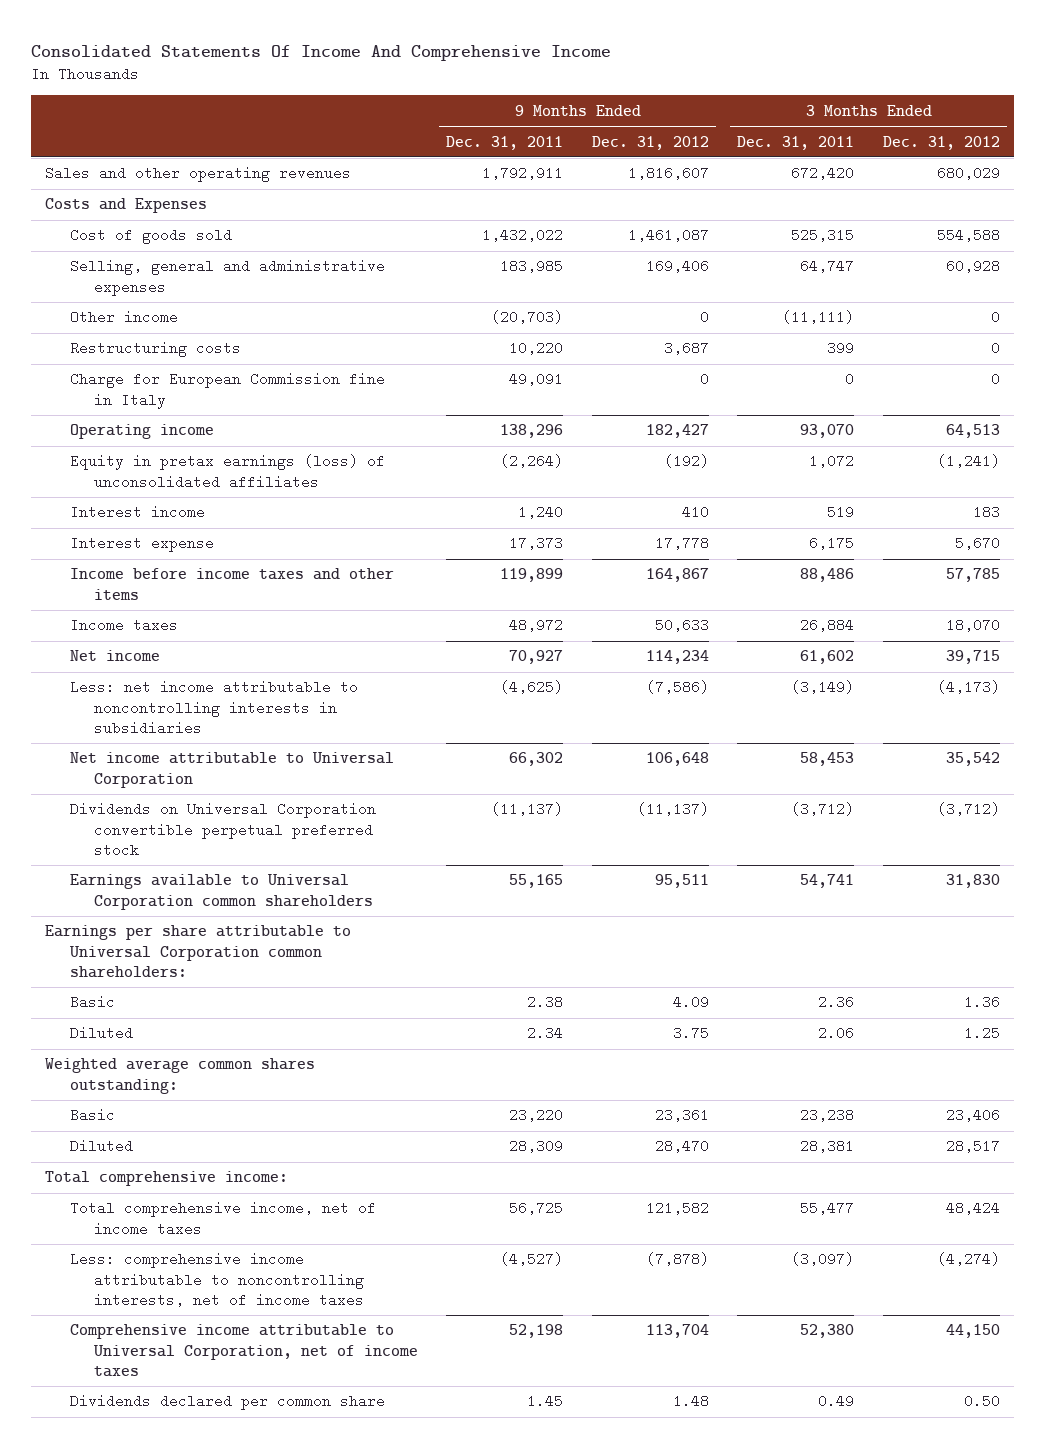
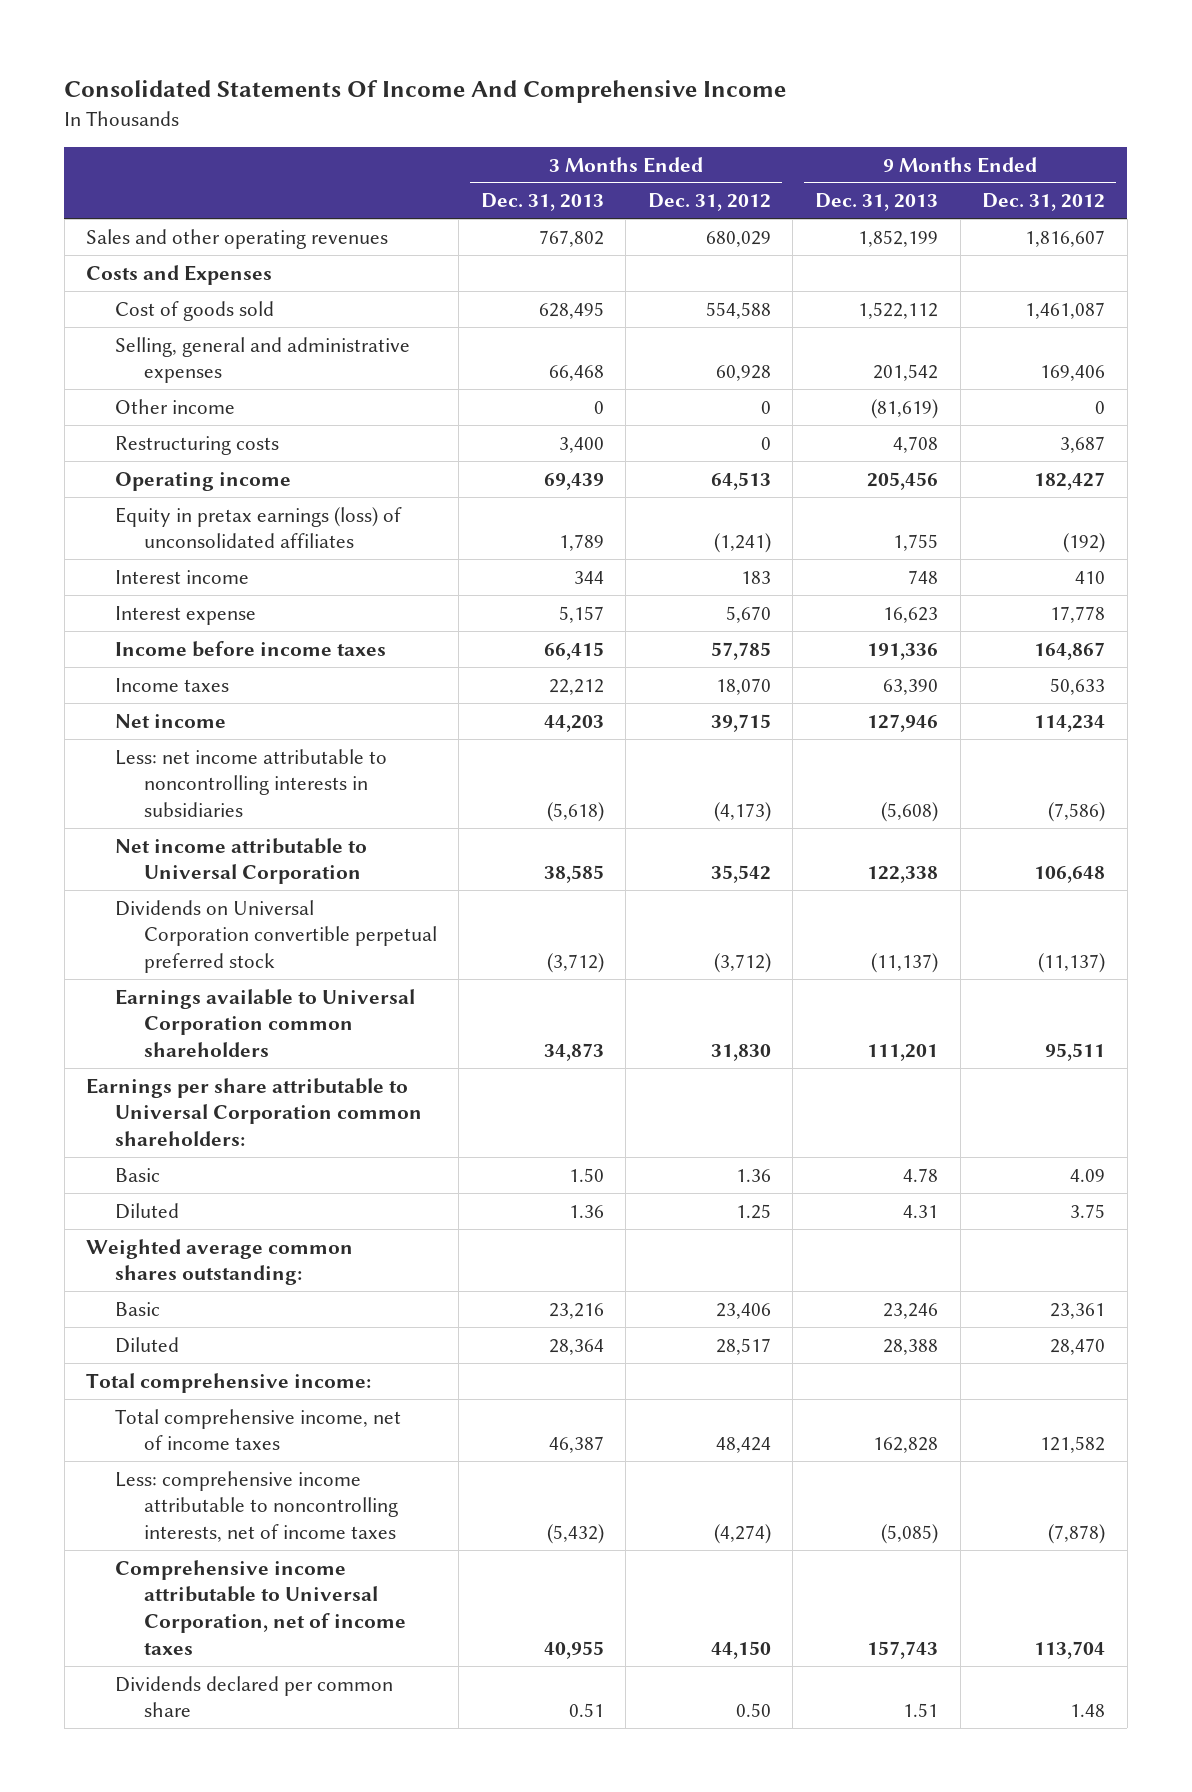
[446,135,564,150] Dec. 31, 2011 -> none
[737,135,855,150] Dec. 31, 2011 -> none
none -> [480,193,604,212] Dec. 31, 2013
none -> [815,193,939,212] Dec. 31, 2013
[69,372,385,409] Charge for European Commission fine in Italy -> none
[69,568,394,600] Income before income taxes and other items -> [114,640,386,657] Income before income taxes

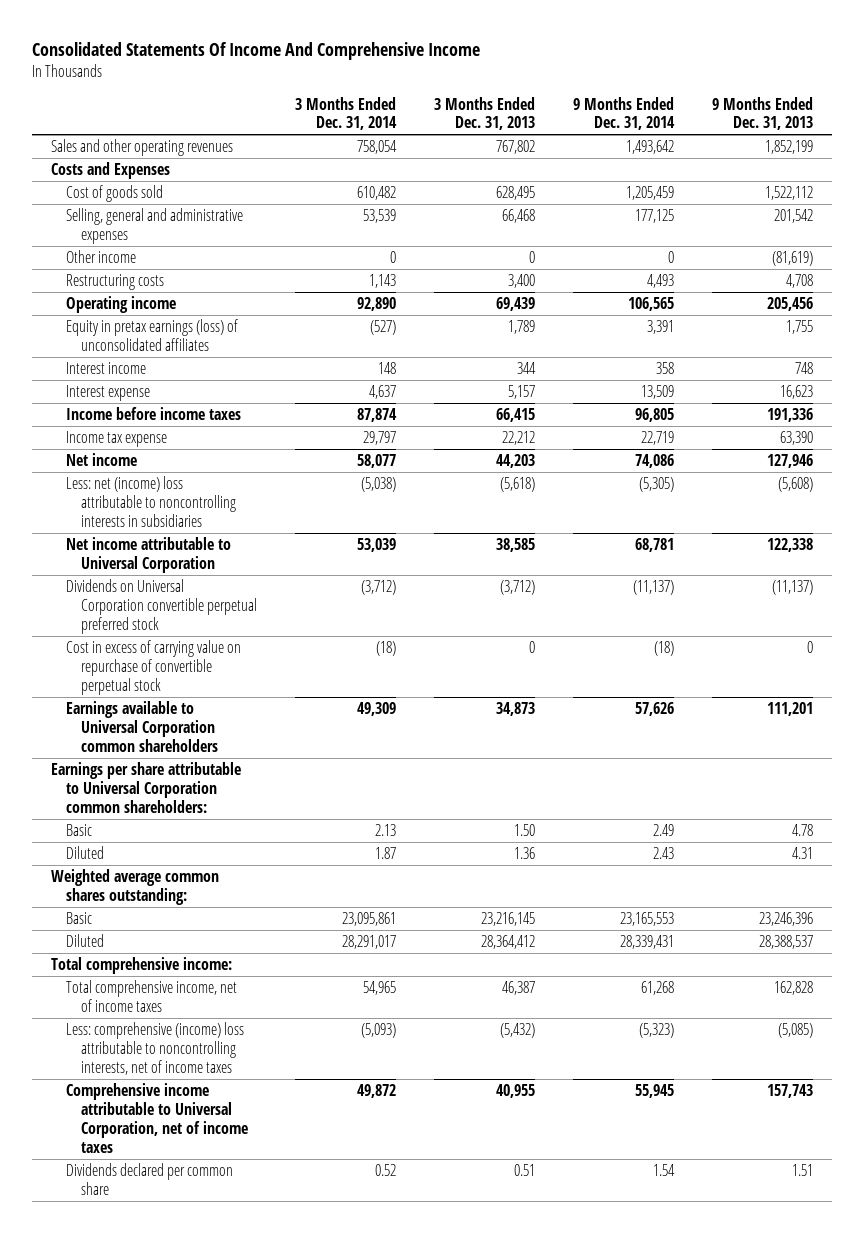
[647,193,771,212] Dec. 31, 2012 -> none
[982,193,1106,212] Dec. 31, 2012 -> none
none -> [294,96,397,131] 3 Months Ended Dec. 31, 2014
none -> [572,96,675,131] 9 Months Ended Dec. 31, 2014
[114,677,229,692] Income taxes -> [65,431,167,448] Income tax expense
[114,748,387,818] Less: net income attributable to noncontrolling interests in subsidiaries -> [65,476,236,527] Less: net (income) loss attributable to noncontrolling interests in subsidiaries
none -> [65,640,241,695] Cost in excess of carrying value on repurchase of convertible perpetual stock
[548,1302,604,1319] 23,216 -> [480,912,535,927] 23,216,145
[883,1302,939,1319] 23,246 -> [758,912,813,927] 23,246,396
[548,1338,604,1355] 28,364 -> [480,935,535,950] 28,364,412
[883,1338,939,1355] 28,388 -> [758,935,813,950] 28,388,537
[114,1470,398,1543] Less: comprehensive income attributable to noncontrolling interests, net of income taxes -> [65,1022,244,1075] Less: comprehensive (income) loss attributable to noncontrolling interests, net of income taxes

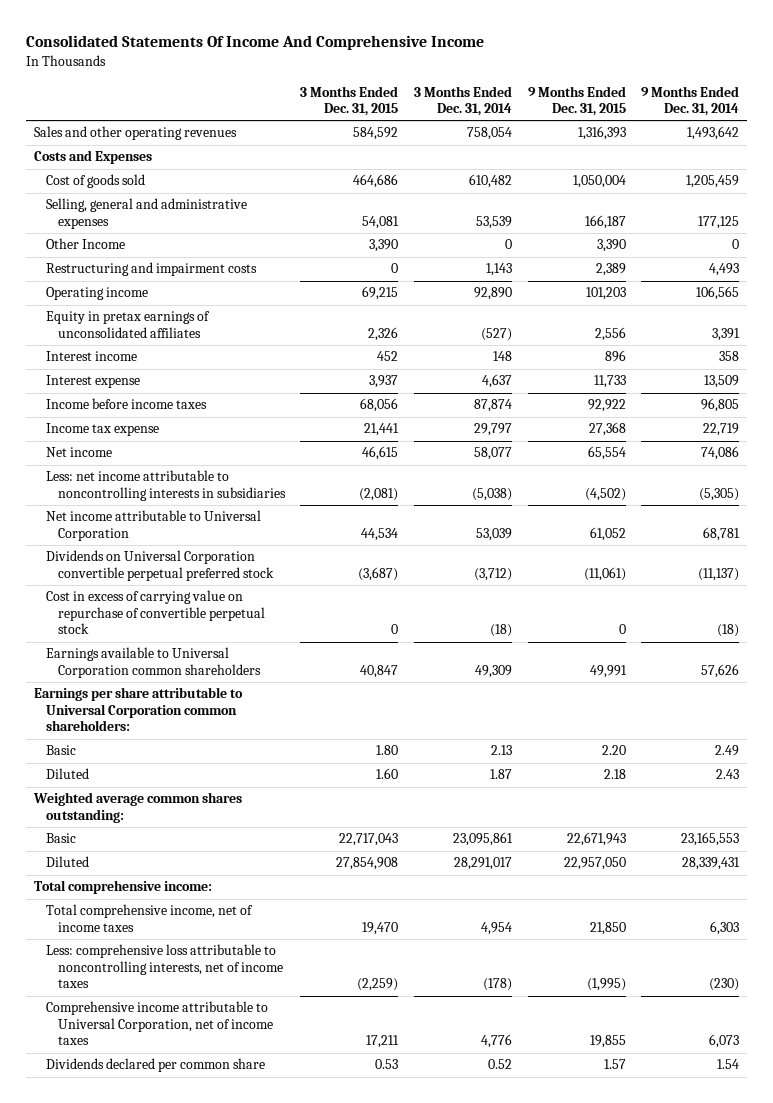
[433,96,535,131] 3 Months Ended Dec. 31, 2013 -> none
[711,96,813,131] 9 Months Ended Dec. 31, 2013 -> none
none -> [300,85,399,117] 3 Months Ended Dec. 31, 2015
none -> [527,85,626,117] 9 Months Ended Dec. 31, 2015
[65,250,136,264] Other income -> [45,238,125,250] Other Income
[65,274,164,291] Restructuring costs -> [45,262,257,277] Restructuring and impairment costs
[65,319,238,351] Equity in pretax earnings (loss) of unconsolidated affiliates -> [45,311,210,338] Equity in pretax earnings of unconsolidated affiliates
[65,476,236,527] Less: net (income) loss attributable to noncontrolling interests in subsidiaries -> [45,470,286,501] Less: net income attributable to noncontrolling interests in subsidiaries
[362,981,396,996] 54,965 -> [480,921,512,935] 4,954
[640,981,674,996] 61,268 -> [710,920,740,935] 6,303
[65,1022,244,1075] Less: comprehensive (income) loss attributable to noncontrolling interests, net of income taxes -> [45,944,283,989] Less: comprehensive loss attributable to noncontrolling interests, net of income taxes
[360,1023,396,1039] (5,093) -> [482,978,512,992] (178)
[638,1023,674,1039] (5,323) -> [709,978,740,992] (230)
[356,1084,396,1099] 49,872 -> [480,1034,512,1049] 4,776
[634,1084,674,1099] 55,945 -> [709,1034,740,1049] 6,073

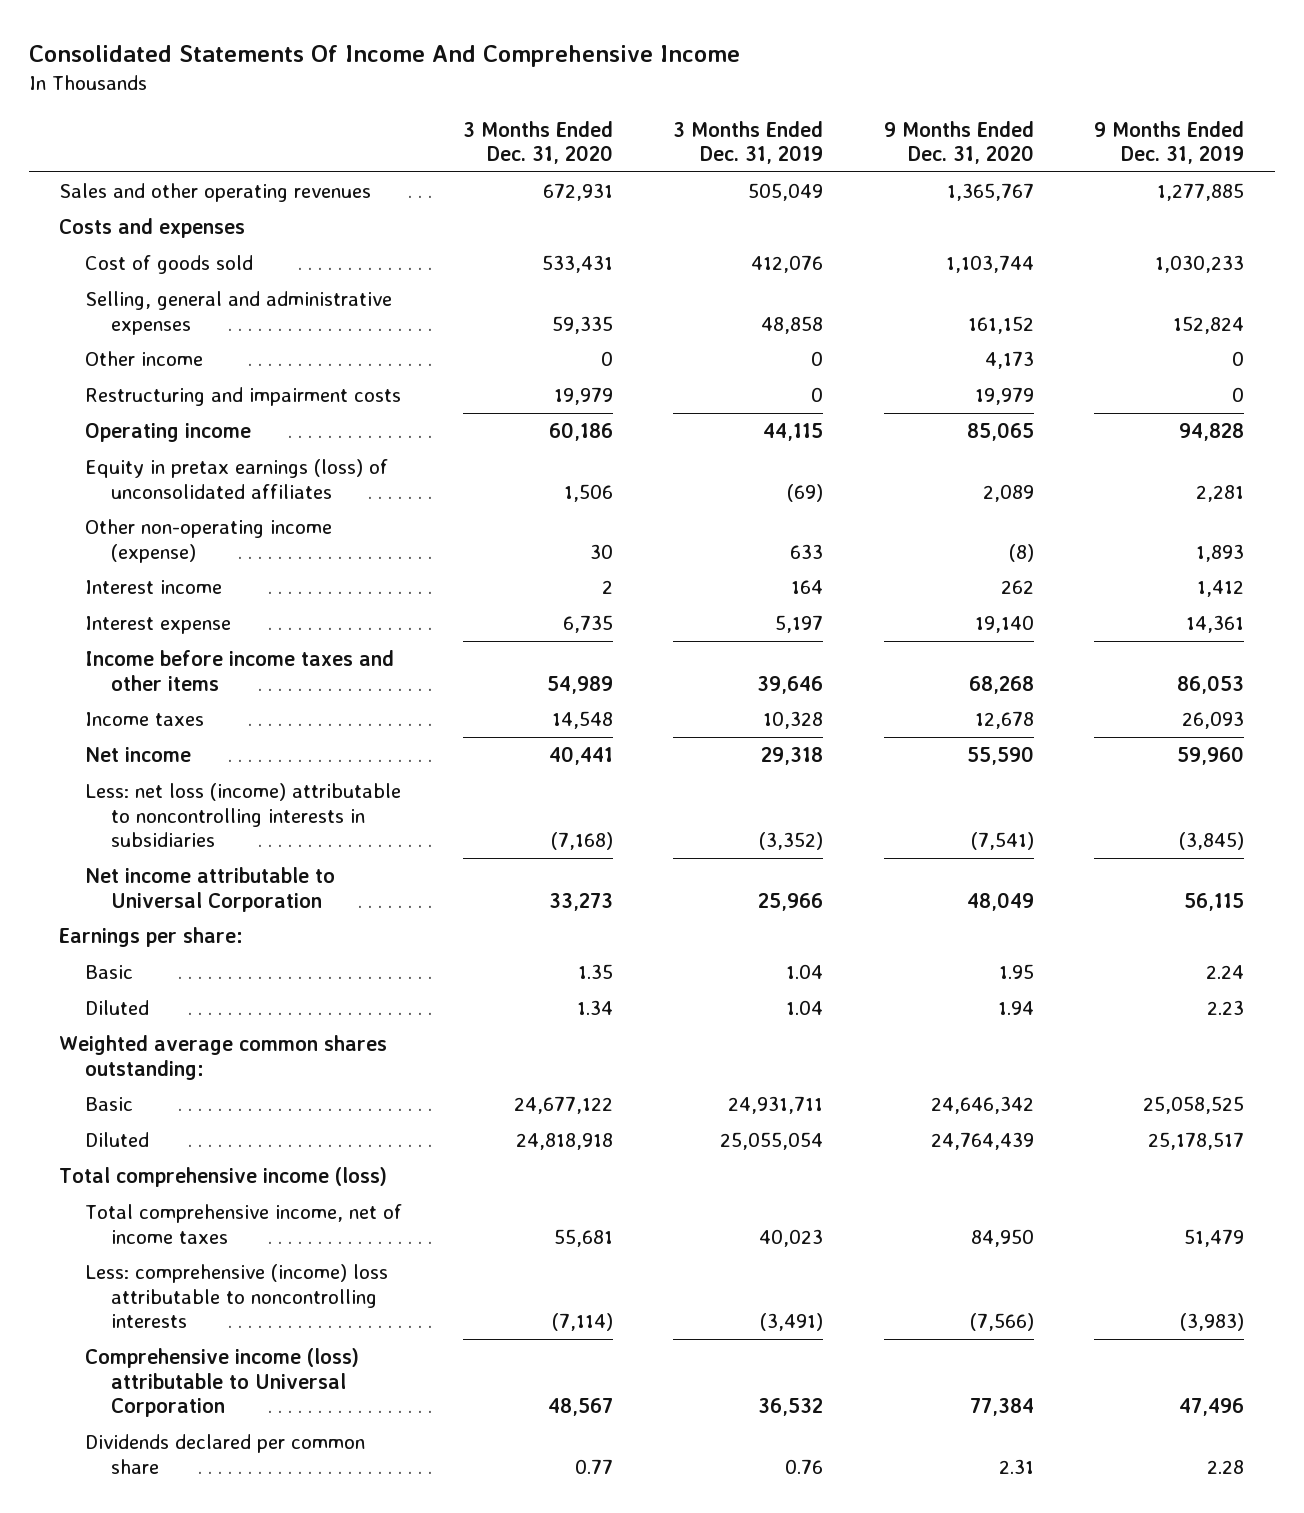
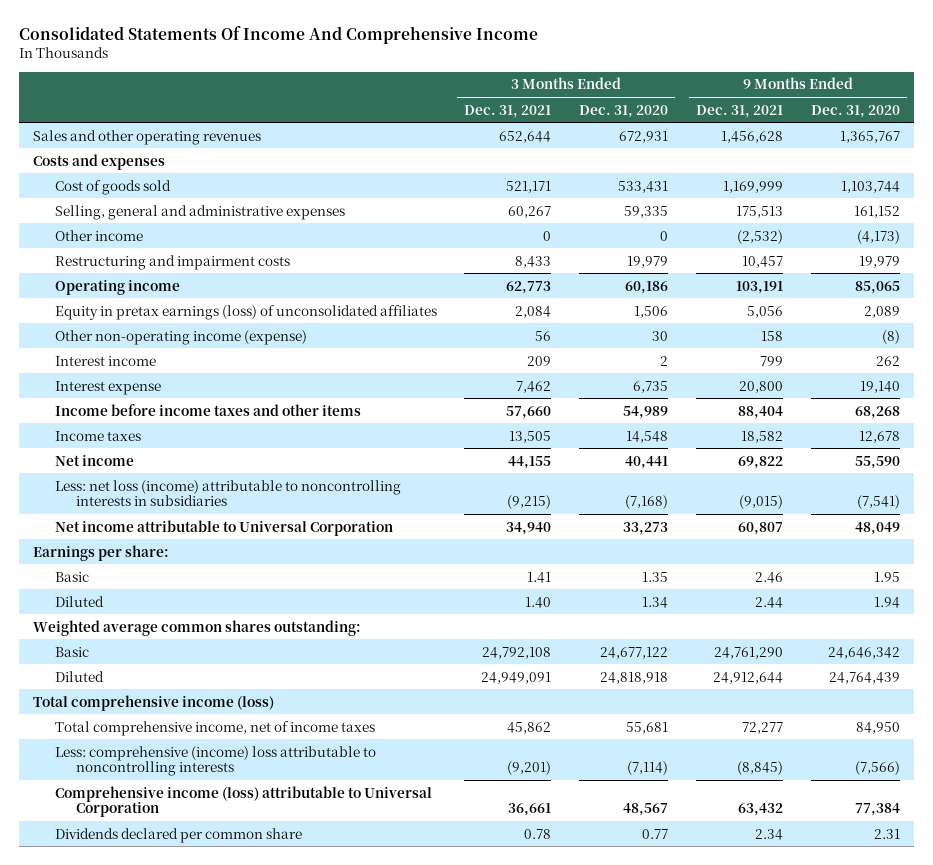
[673,120,824,165] 3 Months Ended Dec. 31, 2019 -> none
[1094,120,1245,165] 9 Months Ended Dec. 31, 2019 -> none
none -> [464,104,552,118] Dec. 31, 2021
none -> [696,104,784,118] Dec. 31, 2021
[984,351,1034,370] 4,173 -> [857,229,901,244] (4,173)

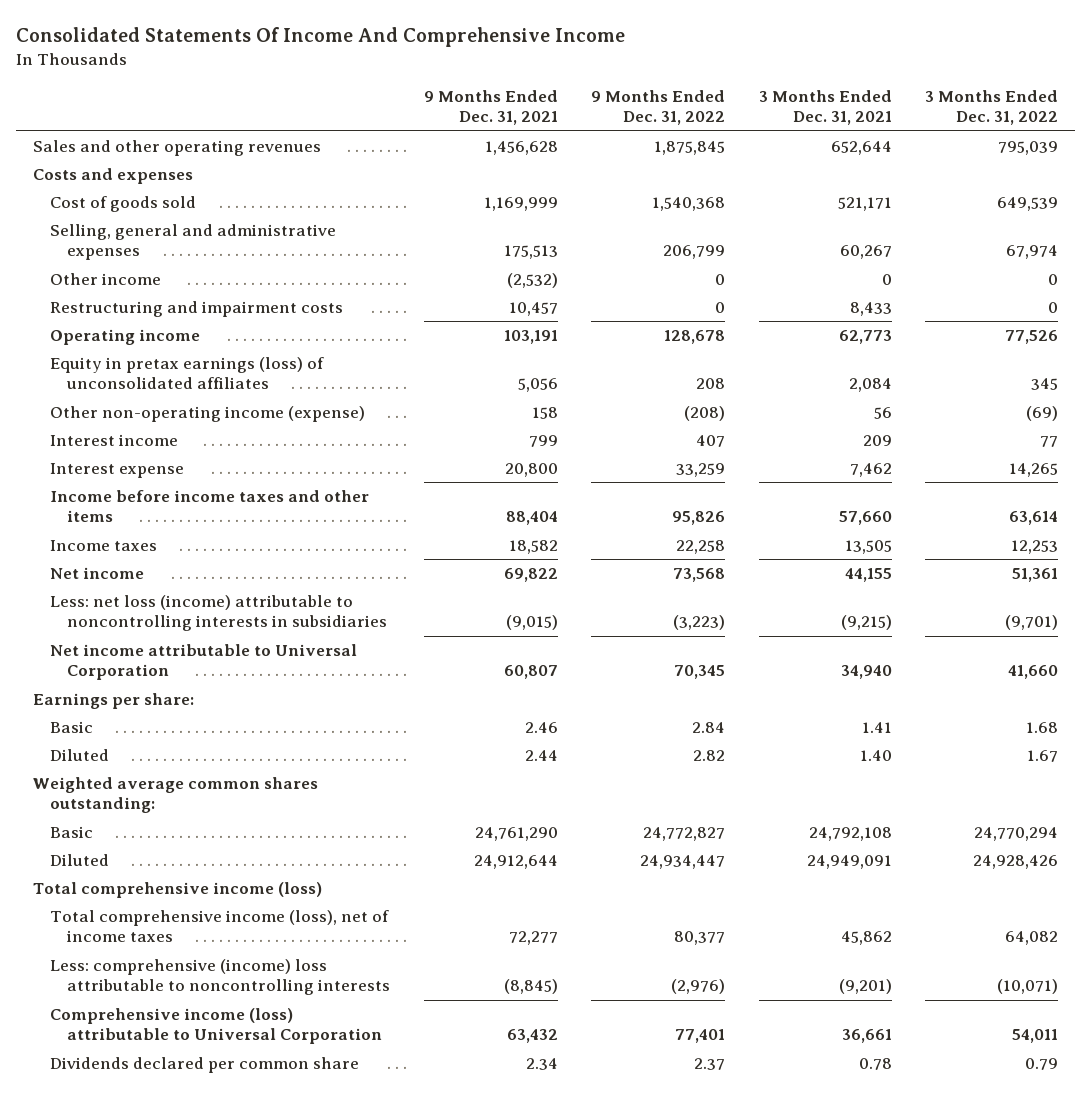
[579,104,669,118] Dec. 31, 2020 -> none
[811,104,901,118] Dec. 31, 2020 -> none
none -> [591,89,726,126] 9 Months Ended Dec. 31, 2022
none -> [925,89,1059,126] 3 Months Ended Dec. 31, 2022
[54,720,375,736] Total comprehensive income, net of income taxes -> [50,909,390,943] Total comprehensive income (loss), net of income taxes

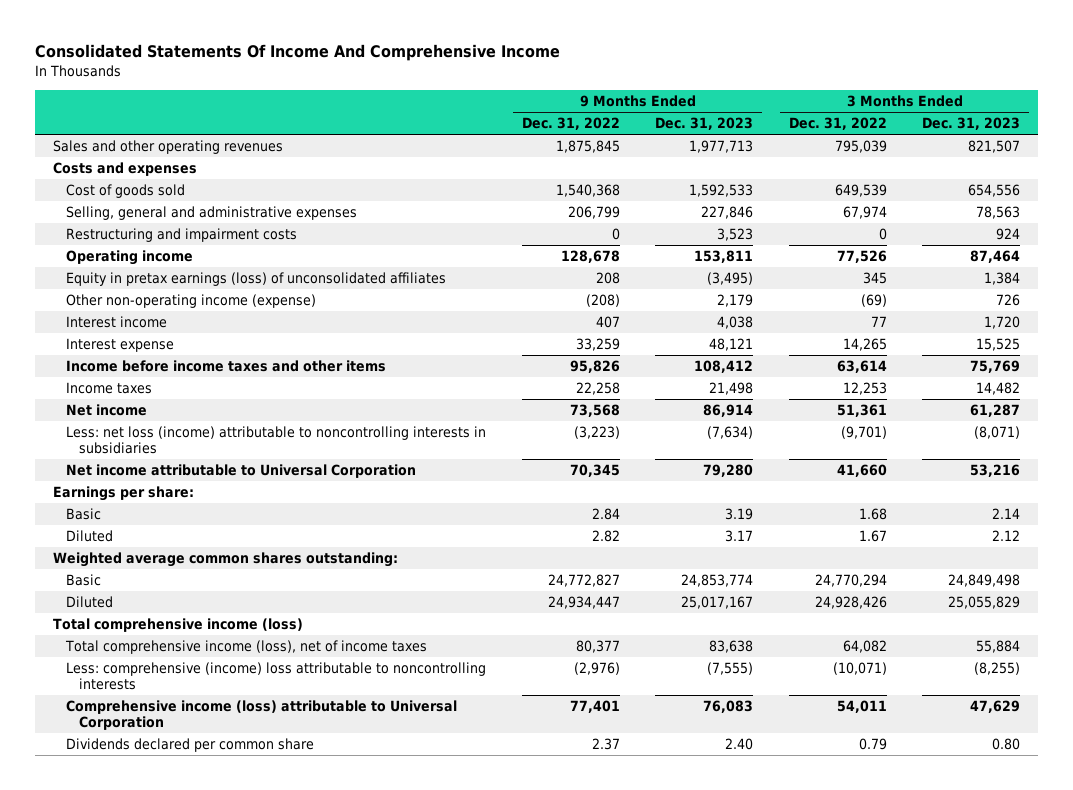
[423,89,558,126] 9 Months Ended Dec. 31, 2021 -> none
[758,89,892,126] 3 Months Ended Dec. 31, 2021 -> none
none -> [655,117,754,131] Dec. 31, 2023
none -> [922,117,1021,131] Dec. 31, 2023
[50,272,162,285] Other income -> none

